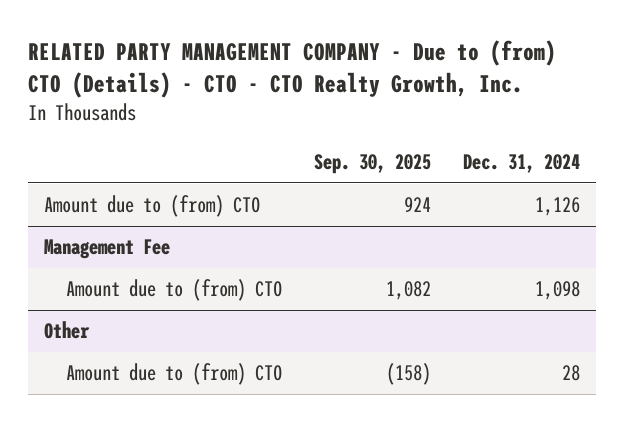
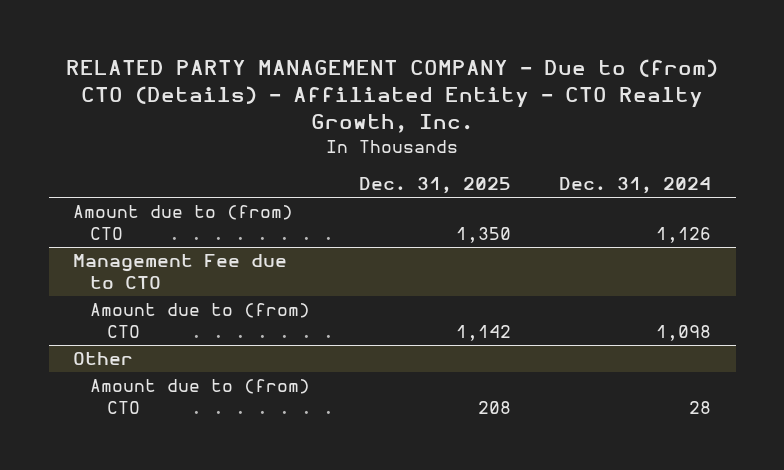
[27,40,556,99] RELATED PARTY MANAGEMENT COMPANY - Due to (from) CTO (Details) - CTO - CTO Realty Growth, Inc. -> [66,59,719,134] RELATED PARTY MANAGEMENT COMPANY - Due to (from) CTO (Details) - Affiliated Entity - CTO Realty Growth, Inc.
[313,154,431,175] Sep. 30, 2025 -> none
none -> [358,177,511,195] Dec. 31, 2025
[43,239,170,260] Management Fee -> [72,254,287,289] Management Fee due to CTO

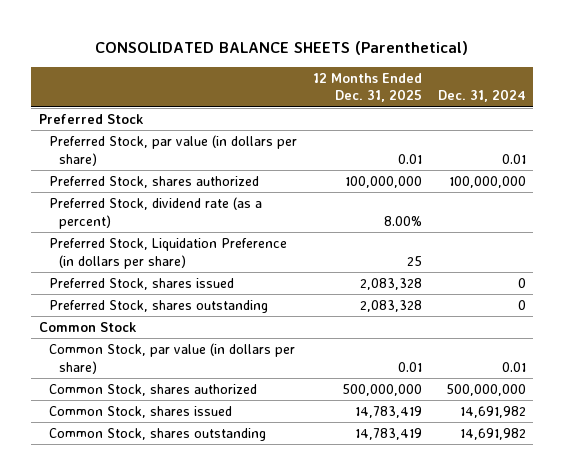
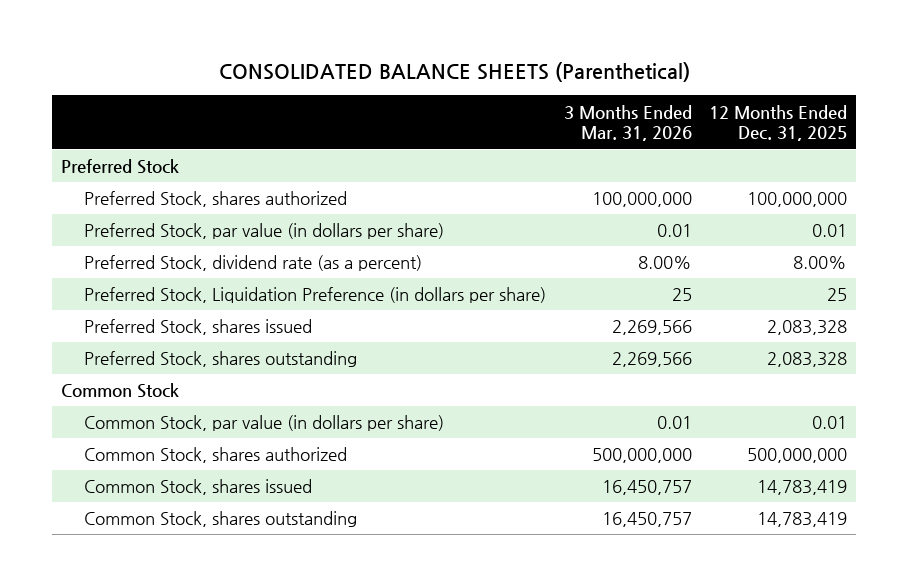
[437,89,526,103] Dec. 31, 2024 -> none
none -> [563,104,692,142] 3 Months Ended Mar. 31, 2026
[48,134,297,166] Preferred Stock, par value (in dollars per share) -> [84,223,445,240] Preferred Stock, par value (in dollars per share)

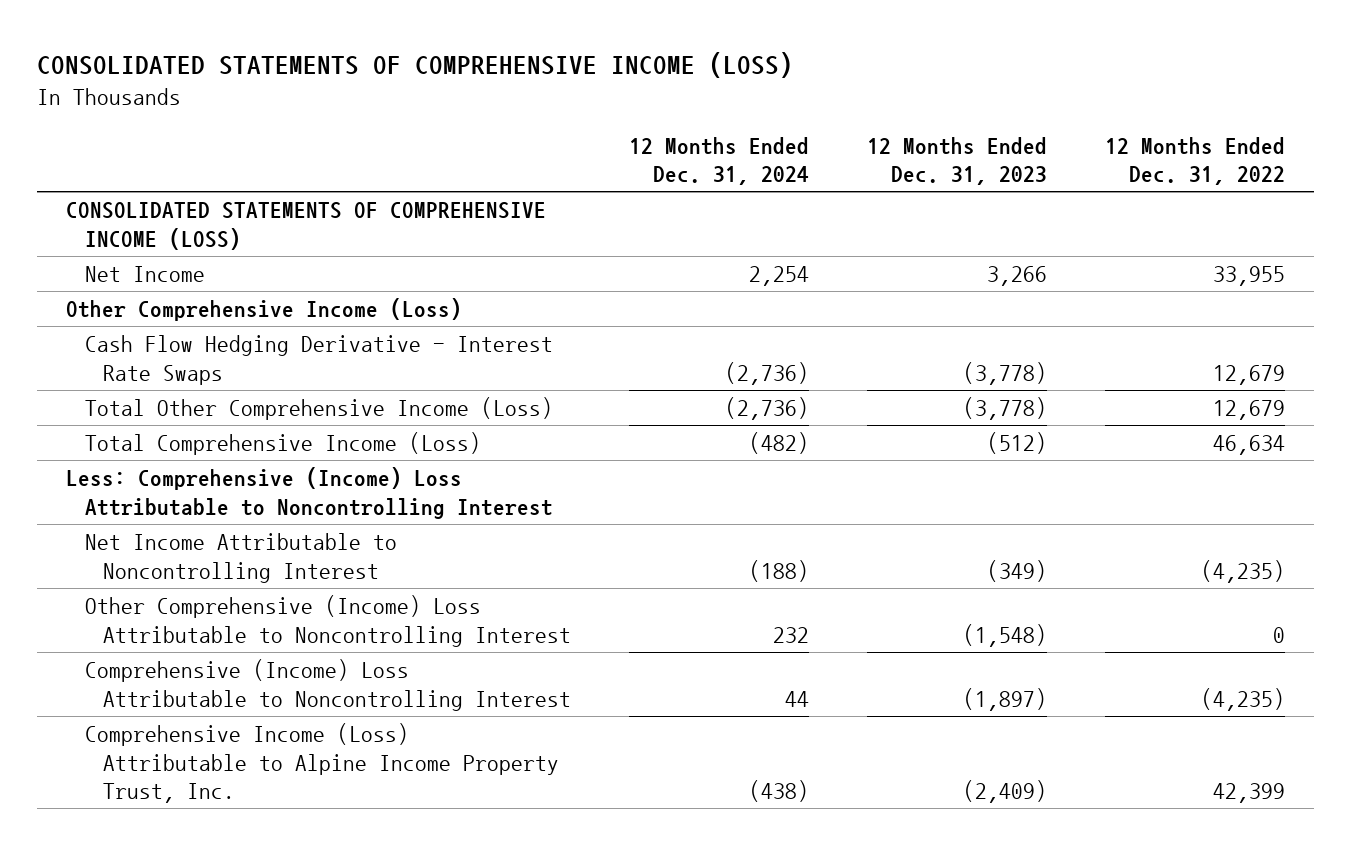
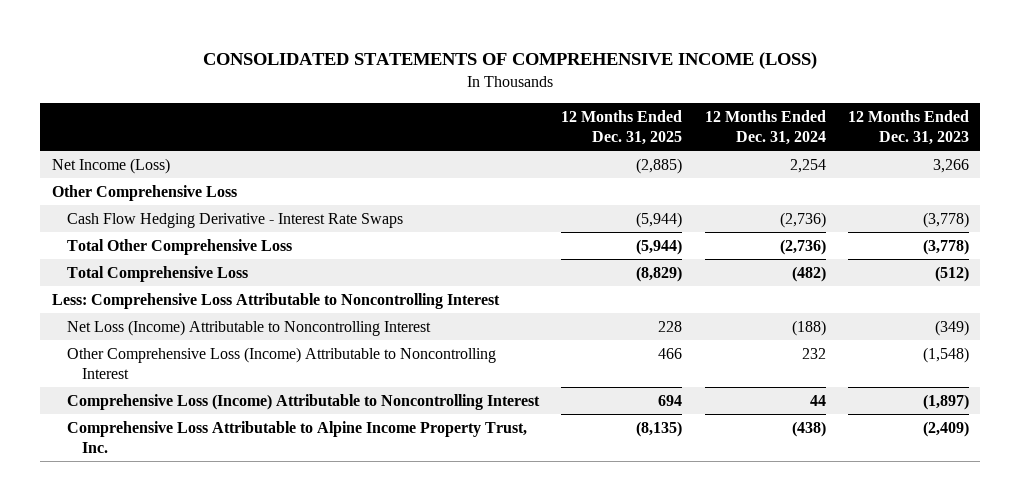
[1105,136,1286,186] 12 Months Ended Dec. 31, 2022 -> none
none -> [561,109,683,145] 12 Months Ended Dec. 31, 2025
[65,202,546,250] CONSOLIDATED STATEMENTS OF COMPREHENSIVE INCOME (LOSS) -> none
[84,266,205,283] Net Income -> [51,157,170,174] Net Income (Loss)
[65,298,462,322] Other Comprehensive Income (Loss) -> [51,184,237,201] Other Comprehensive Loss
[84,397,553,421] Total Other Comprehensive Income (Loss) -> [66,238,292,255] Total Other Comprehensive Loss
[84,432,481,456] Total Comprehensive Income (Loss) -> [66,265,248,282] Total Comprehensive Loss
[65,467,553,519] Less: Comprehensive (Income) Loss Attributable to Noncontrolling Interest -> [51,292,500,309] Less: Comprehensive Loss Attributable to Noncontrolling Interest
[84,533,397,583] Net Income Attributable to Noncontrolling Interest -> [66,319,431,336] Net Loss (Income) Attributable to Noncontrolling Interest
[84,595,572,647] Other Comprehensive (Income) Loss Attributable to Noncontrolling Interest -> [66,346,496,380] Other Comprehensive Loss (Income) Attributable to Noncontrolling Interest
[84,659,572,711] Comprehensive (Income) Loss Attributable to Noncontrolling Interest -> [66,393,540,410] Comprehensive Loss (Income) Attributable to Noncontrolling Interest
[84,723,560,804] Comprehensive Income (Loss) Attributable to Alpine Income Property Trust, Inc. -> [66,420,527,454] Comprehensive Loss Attributable to Alpine Income Property Trust, Inc.

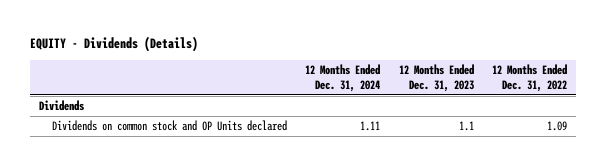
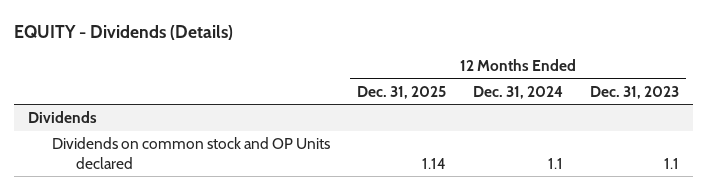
[491,64,567,92] 12 Months Ended Dec. 31, 2022 -> none
none -> [356,85,446,99] Dec. 31, 2025
[360,121,381,132] 1.11 -> [548,157,564,169] 1.1

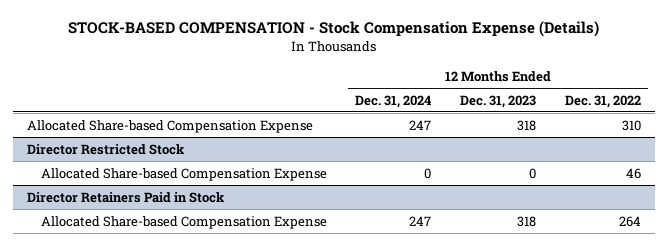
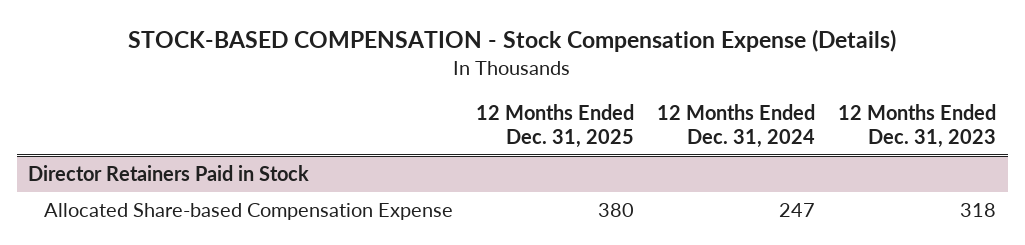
[564,94,641,108] Dec. 31, 2022 -> none
none -> [476,103,635,149] 12 Months Ended Dec. 31, 2025
[27,119,314,133] Allocated Share-based Compensation Expense -> none
[27,143,186,155] Director Restricted Stock -> none
[40,167,327,181] Allocated Share-based Compensation Expense -> none

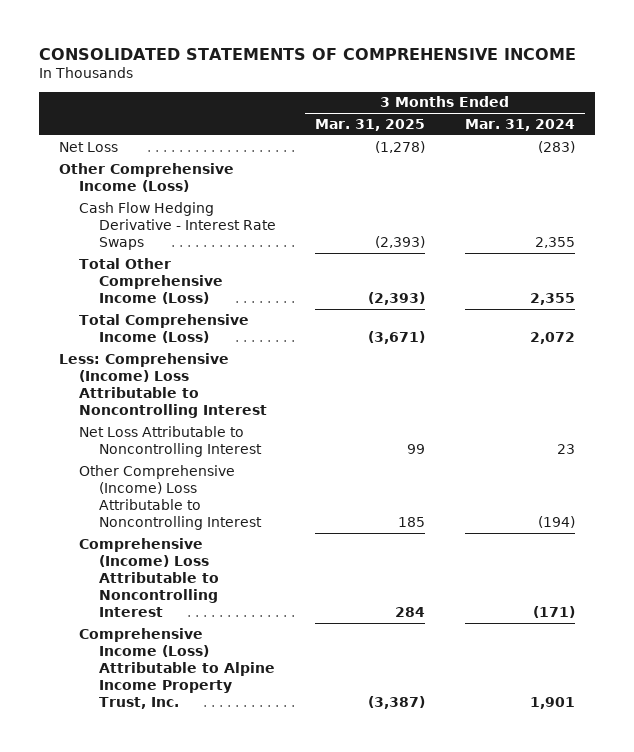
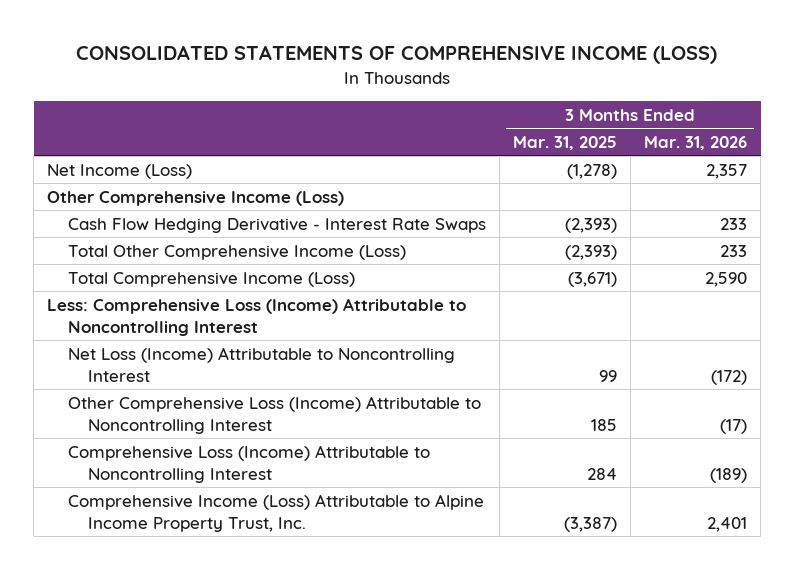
[38,47,576,60] CONSOLIDATED STATEMENTS OF COMPREHENSIVE INCOME -> [76,45,718,65] CONSOLIDATED STATEMENTS OF COMPREHENSIVE INCOME (LOSS)
[464,118,575,131] Mar. 31, 2024 -> none
none -> [644,135,748,150] Mar. 31, 2026
[58,141,118,152] Net Loss -> [47,163,193,179] Net Income (Loss)
[58,352,267,418] Less: Comprehensive (Income) Loss Attributable to Noncontrolling Interest -> [47,297,467,336] Less: Comprehensive Loss (Income) Attributable to Noncontrolling Interest
[78,425,262,457] Net Loss Attributable to Noncontrolling Interest -> [67,346,455,382] Net Loss (Income) Attributable to Noncontrolling Interest
[78,464,262,530] Other Comprehensive (Income) Loss Attributable to Noncontrolling Interest -> [67,395,481,434] Other Comprehensive Loss (Income) Attributable to Noncontrolling Interest
[78,537,219,617] Comprehensive (Income) Loss Attributable to Noncontrolling Interest -> [67,444,430,483] Comprehensive Loss (Income) Attributable to Noncontrolling Interest

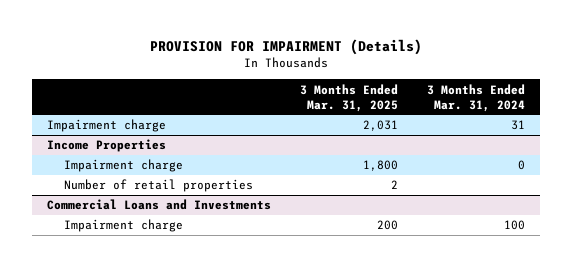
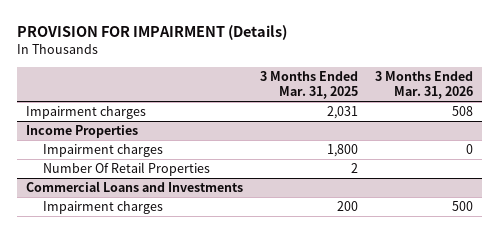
[427,83,526,112] 3 Months Ended Mar. 31, 2024 -> none
none -> [375,70,474,100] 3 Months Ended Mar. 31, 2026
[47,119,167,133] Impairment charge -> [25,106,146,120] Impairment charges
[63,159,183,173] Impairment charge -> [43,144,164,158] Impairment charges
[63,179,253,193] Number of retail properties -> [43,162,211,177] Number Of Retail Properties
[63,219,183,233] Impairment charge -> [43,201,164,215] Impairment charges

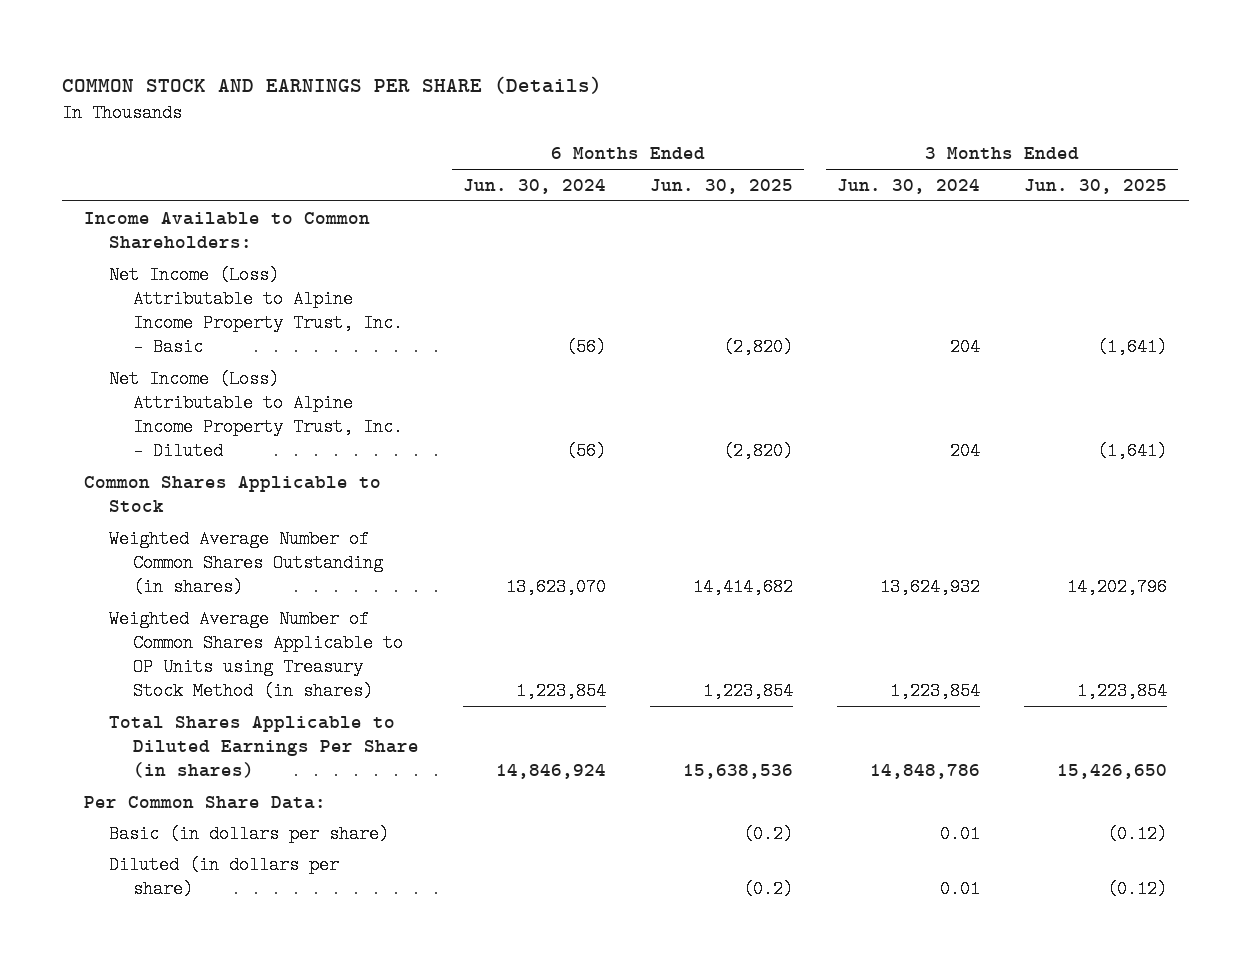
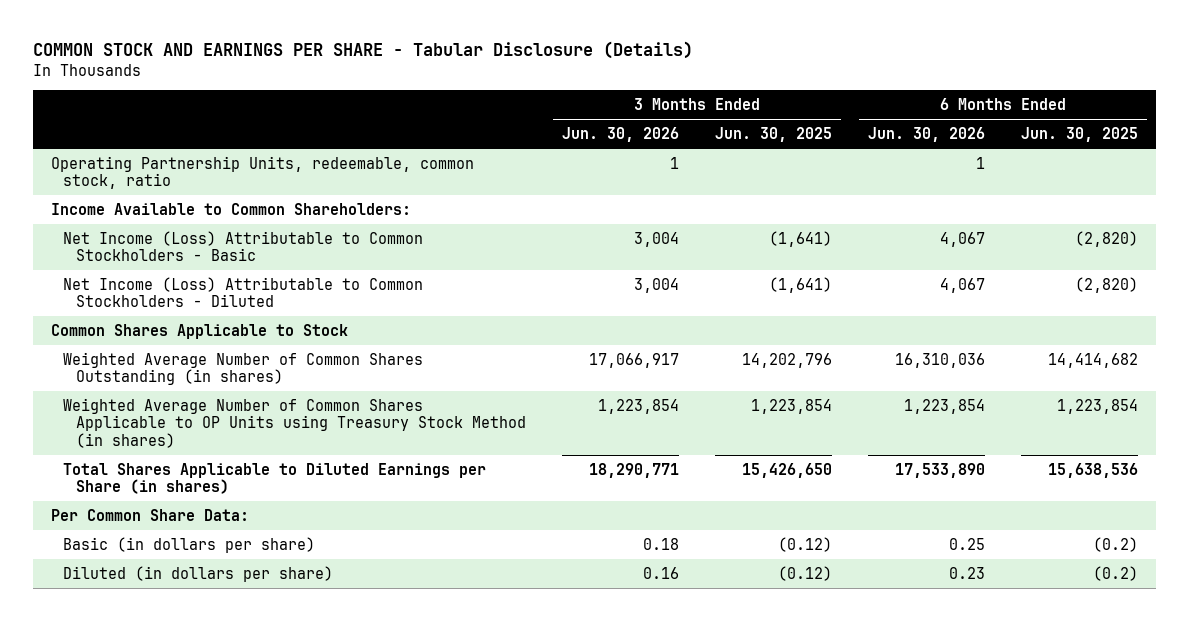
[62,76,603,95] COMMON STOCK AND EARNINGS PER SHARE (Details) -> [32,40,693,59] COMMON STOCK AND EARNINGS PER SHARE - Tabular Disclosure (Details)
[463,178,607,194] Jun. 30, 2024 -> none
[837,178,981,194] Jun. 30, 2024 -> none
none -> [561,127,679,143] Jun. 30, 2026
none -> [868,127,986,143] Jun. 30, 2026
none -> [50,155,474,190] Operating Partnership Units, redeemable, common stock, ratio
[108,265,404,357] Net Income (Loss) Attributable to Alpine Income Property Trust, Inc. - Basic -> [63,230,424,262] Net Income (Loss) Attributable to Common Stockholders - Basic
[108,369,404,461] Net Income (Loss) Attributable to Alpine Income Property Trust, Inc. - Diluted -> [63,276,424,308] Net Income (Loss) Attributable to Common Stockholders - Diluted
[108,715,420,778] Total Shares Applicable to Diluted Earnings Per Share (in shares) -> [63,462,487,495] Total Shares Applicable to Diluted Earnings per Share (in shares)

